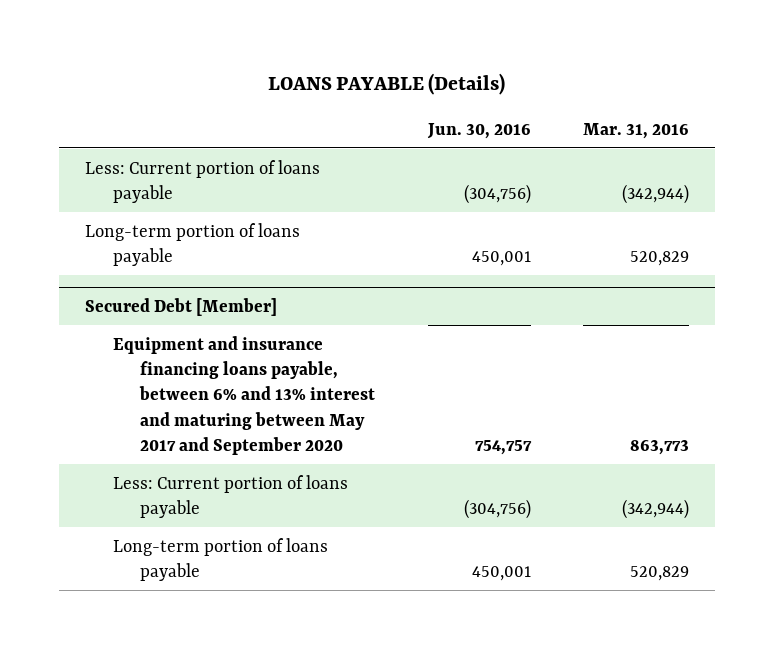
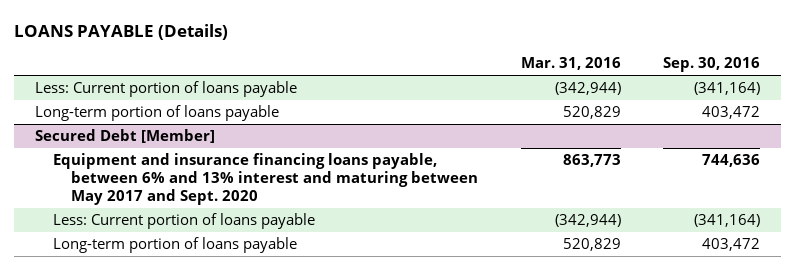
[426,122,531,139] Jun. 30, 2016 -> none
none -> [662,57,760,73] Sep. 30, 2016
[112,335,376,455] Equipment and insurance financing loans payable, between 6% and 13% interest and maturing between May 2017 and September 2020 -> [53,153,479,205] Equipment and insurance financing loans payable, between 6% and 13% interest and maturing between May 2017 and Sept. 2020

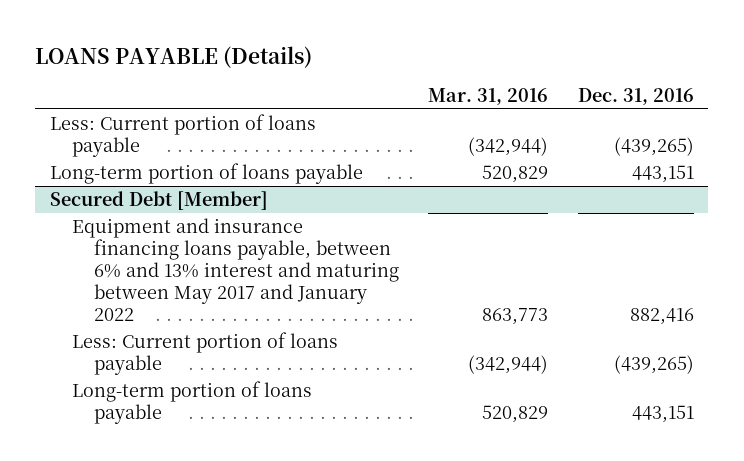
[662,57,760,73] Sep. 30, 2016 -> none
none -> [577,87,694,105] Dec. 31, 2016
[53,153,479,205] Equipment and insurance financing loans payable, between 6% and 13% interest and maturing between May 2017 and Sept. 2020 -> [72,218,400,322] Equipment and insurance financing loans payable, between 6% and 13% interest and maturing between May 2017 and January 2022

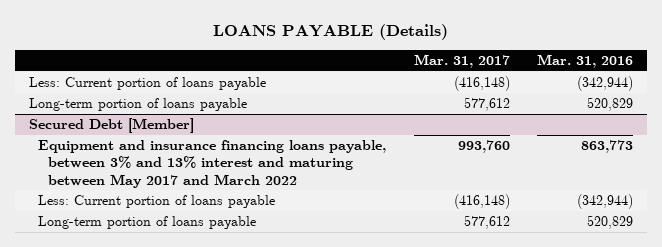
[577,87,694,105] Dec. 31, 2016 -> none
none -> [413,54,510,69] Mar. 31, 2017
[72,218,400,322] Equipment and insurance financing loans payable, between 6% and 13% interest and maturing between May 2017 and January 2022 -> [38,140,387,188] Equipment and insurance financing loans payable, between 3% and 13% interest and maturing between May 2017 and March 2022

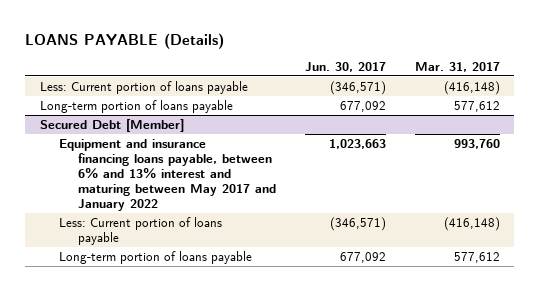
[537,54,634,69] Mar. 31, 2016 -> none
none -> [304,61,386,72] Jun. 30, 2017
[38,140,387,188] Equipment and insurance financing loans payable, between 3% and 13% interest and maturing between May 2017 and March 2022 -> [58,138,276,211] Equipment and insurance financing loans payable, between 6% and 13% interest and maturing between May 2017 and January 2022

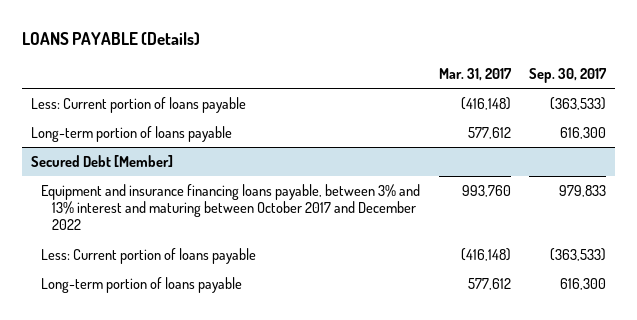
[304,61,386,72] Jun. 30, 2017 -> none
none -> [529,68,608,84] Sep. 30, 2017
[58,138,276,211] Equipment and insurance financing loans payable, between 6% and 13% interest and maturing between May 2017 and January 2022 -> [41,183,421,231] Equipment and insurance financing loans payable, between 3% and 13% interest and maturing between October 2017 and December 2022

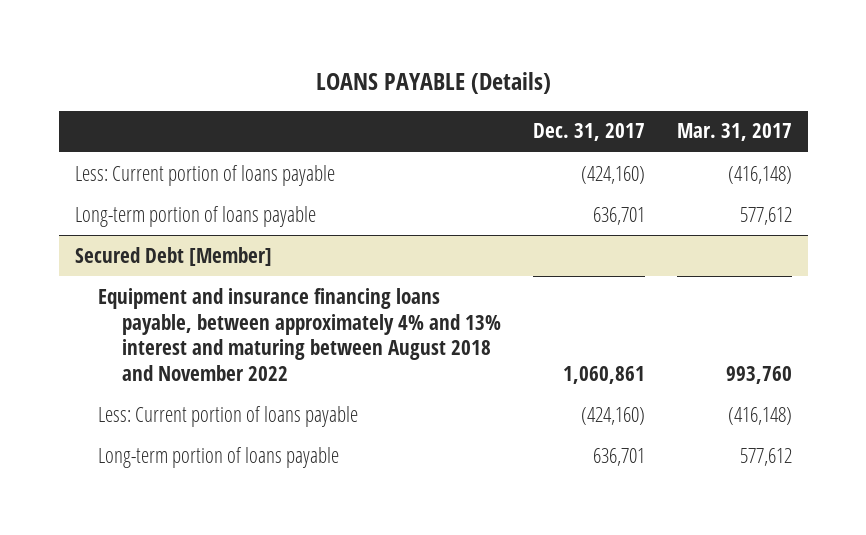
[529,68,608,84] Sep. 30, 2017 -> none
none -> [532,123,645,142] Dec. 31, 2017
[41,183,421,231] Equipment and insurance financing loans payable, between 3% and 13% interest and maturing between October 2017 and December 2022 -> [98,287,502,381] Equipment and insurance financing loans payable, between approximately 4% and 13% interest and maturing between August 2018 and November 2022

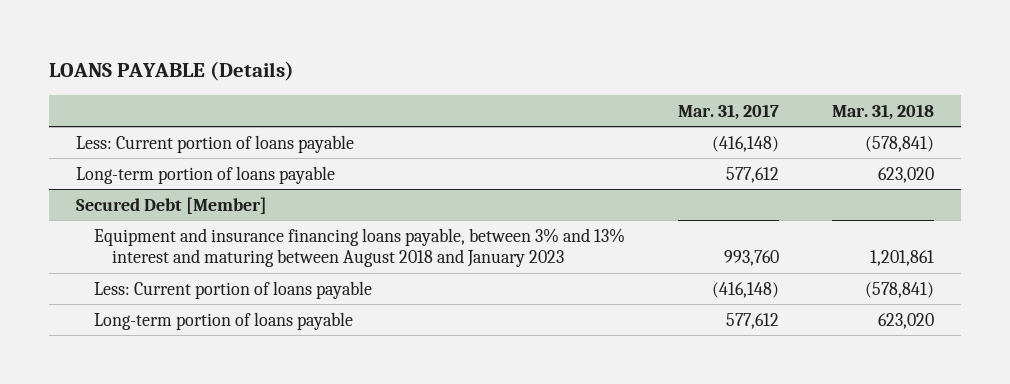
[532,123,645,142] Dec. 31, 2017 -> none
none -> [832,103,935,120] Mar. 31, 2018
[98,287,502,381] Equipment and insurance financing loans payable, between approximately 4% and 13% interest and maturing between August 2018 and November 2022 -> [93,227,625,268] Equipment and insurance financing loans payable, between 3% and 13% interest and maturing between August 2018 and January 2023

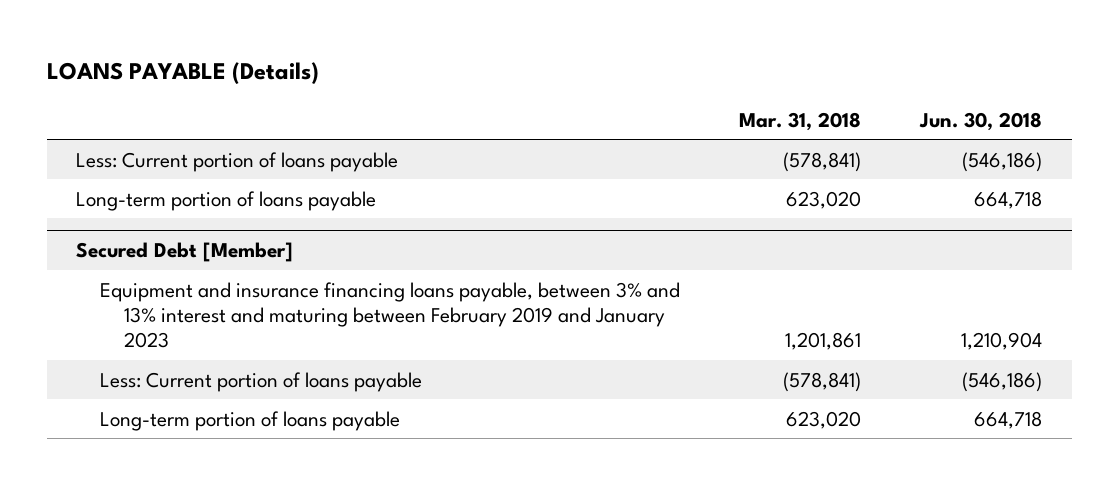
[677,103,779,120] Mar. 31, 2017 -> none
none -> [919,111,1043,131] Jun. 30, 2018
[93,227,625,268] Equipment and insurance financing loans payable, between 3% and 13% interest and maturing between August 2018 and January 2023 -> [99,281,680,348] Equipment and insurance financing loans payable, between 3% and 13% interest and maturing between February 2019 and January 2023

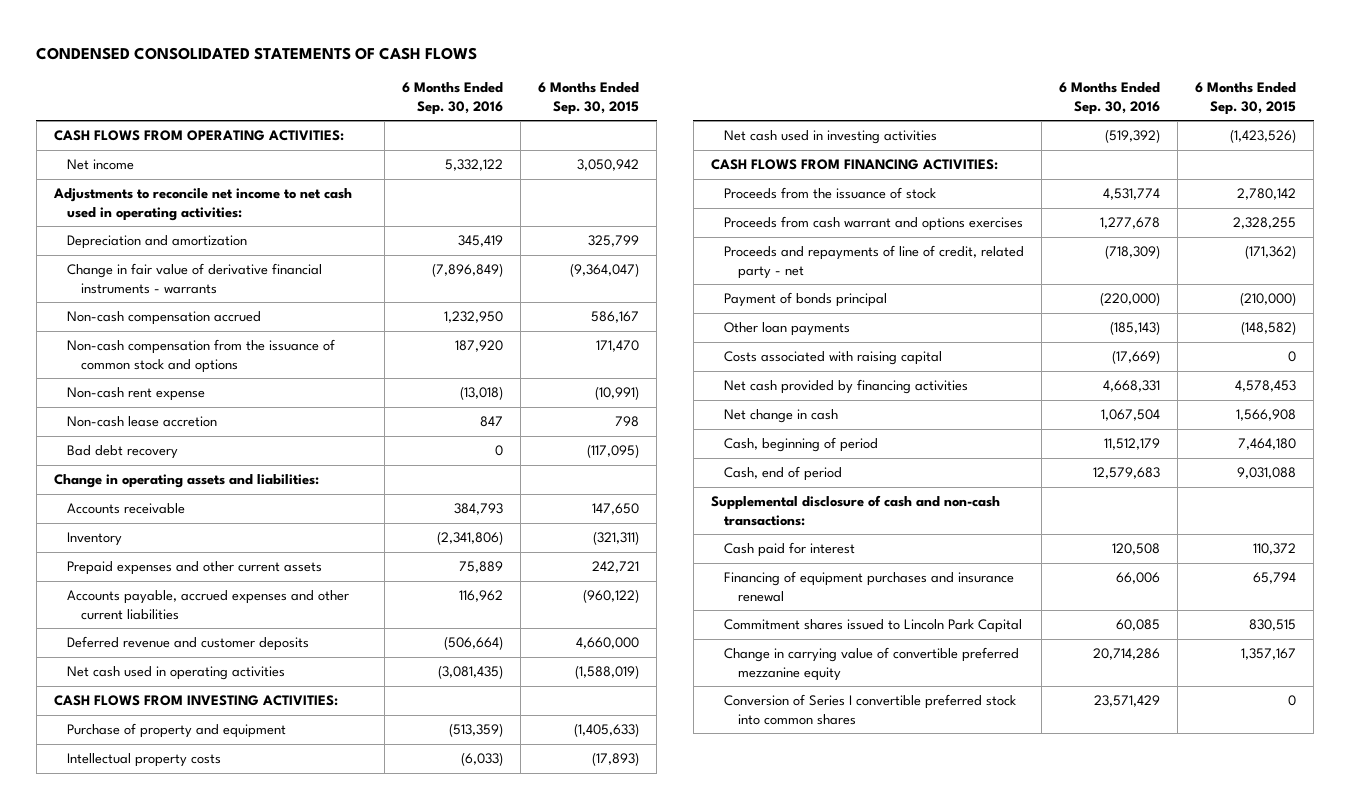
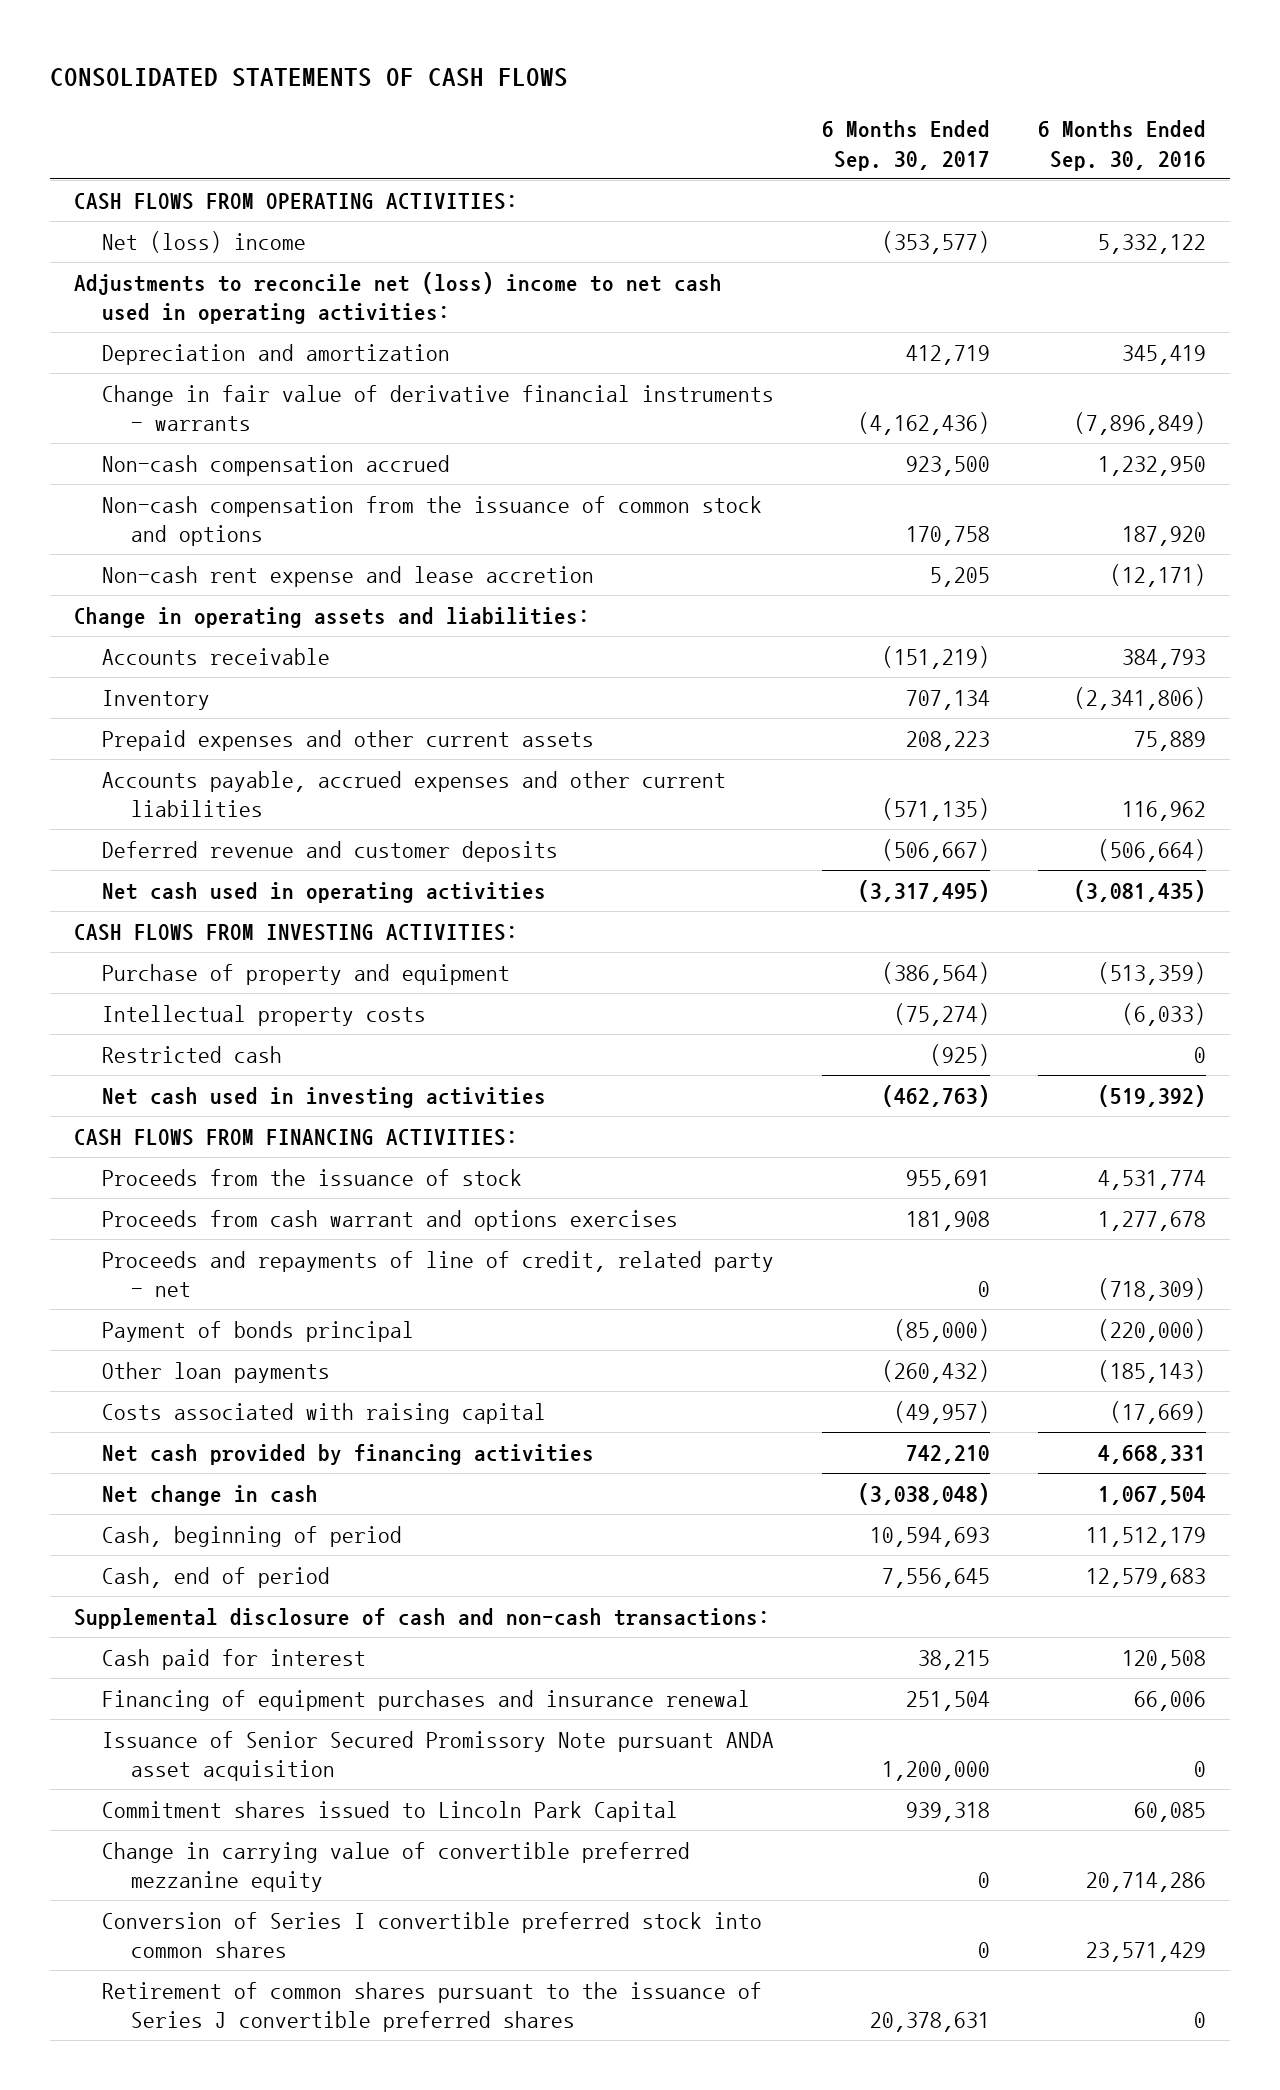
[36,46,478,60] CONDENSED CONSOLIDATED STATEMENTS OF CASH FLOWS -> [49,68,568,88] CONSOLIDATED STATEMENTS OF CASH FLOWS
[538,81,640,115] 6 Months Ended Sep. 30, 2015 -> none
none -> [822,120,991,171] 6 Months Ended Sep. 30, 2017
[67,159,135,171] Net income -> [102,230,307,253] Net (loss) income
[52,188,352,221] Adjustments to reconcile net income to net cash used in operating activities: -> [73,271,722,325] Adjustments to reconcile net (loss) income to net cash used in operating activities:
[67,416,218,428] Non-cash lease accretion -> none
[67,445,179,460] Bad debt recovery -> none
[67,387,206,402] Non-cash rent expense -> [102,565,595,587] Non-cash rent expense and lease accretion
[460,386,504,401] (13,018) -> [1109,563,1206,587] (12,171)
none -> [102,1045,283,1063] Restricted cash
none -> [102,1730,775,1782] Issuance of Senior Secured Promissory Note pursuant ANDA asset acquisition
none -> [102,1981,763,2033] Retirement of common shares pursuant to the issuance of Series J convertible preferred shares

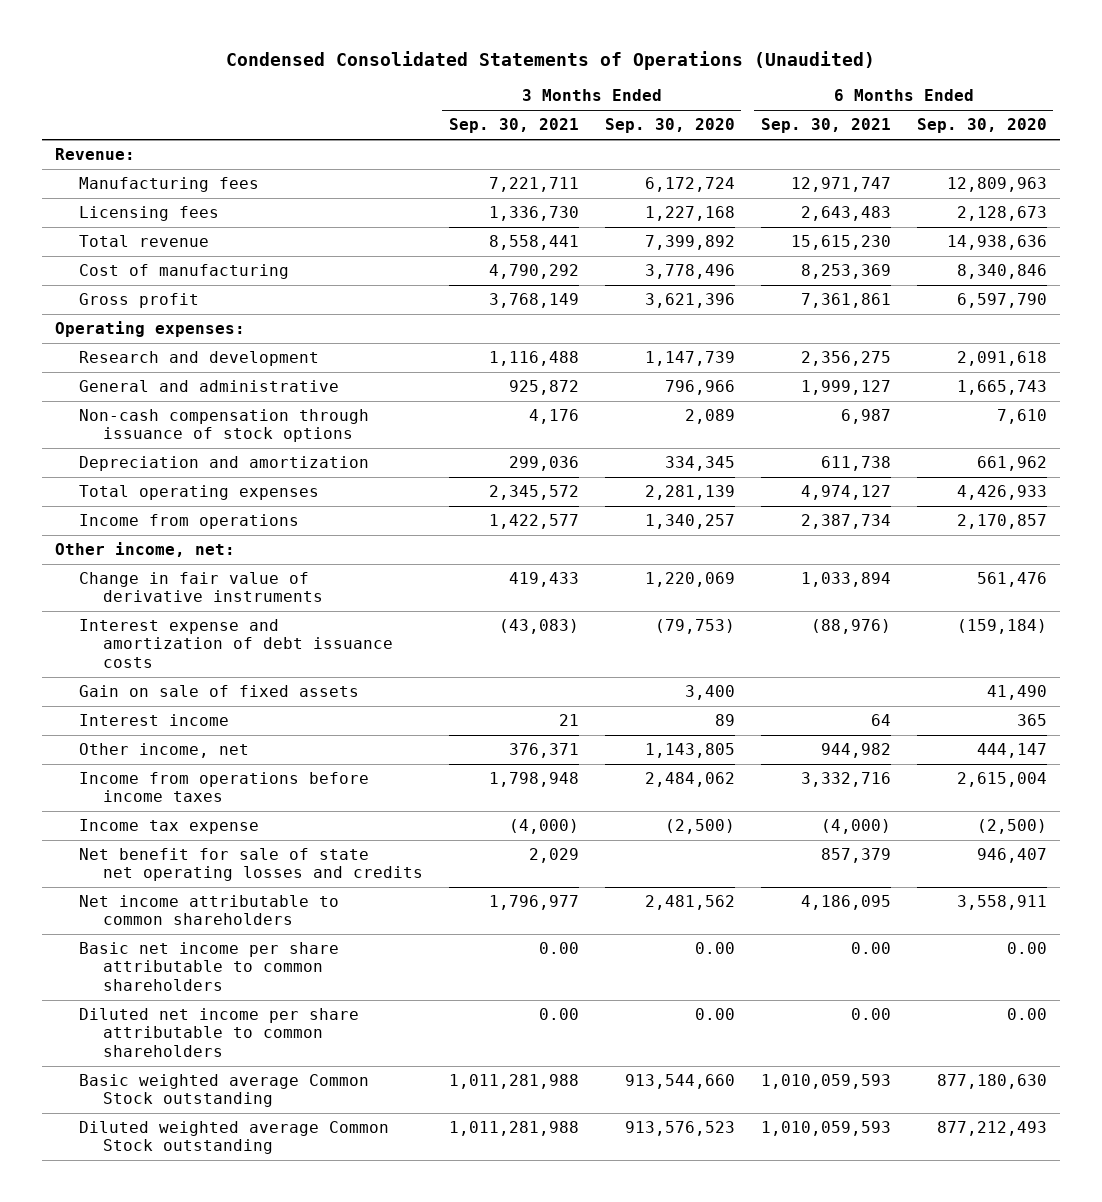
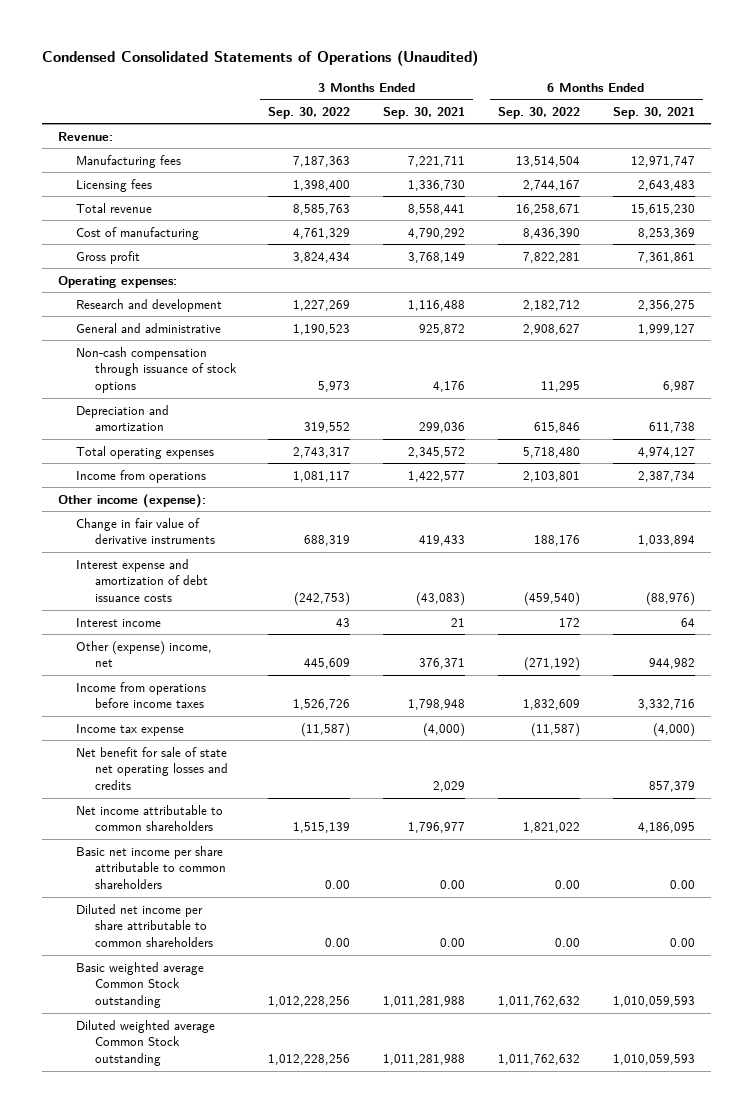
[604,118,735,134] Sep. 30, 2020 -> none
[916,118,1047,134] Sep. 30, 2020 -> none
none -> [268,106,351,119] Sep. 30, 2022
none -> [497,106,580,119] Sep. 30, 2022
[55,542,236,558] Other income, net: -> [58,493,207,508] Other income (expense):
[78,685,359,698] Gain on sale of fixed assets -> none
[78,743,249,759] Other income, net -> [76,640,213,668] Other (expense) income, net

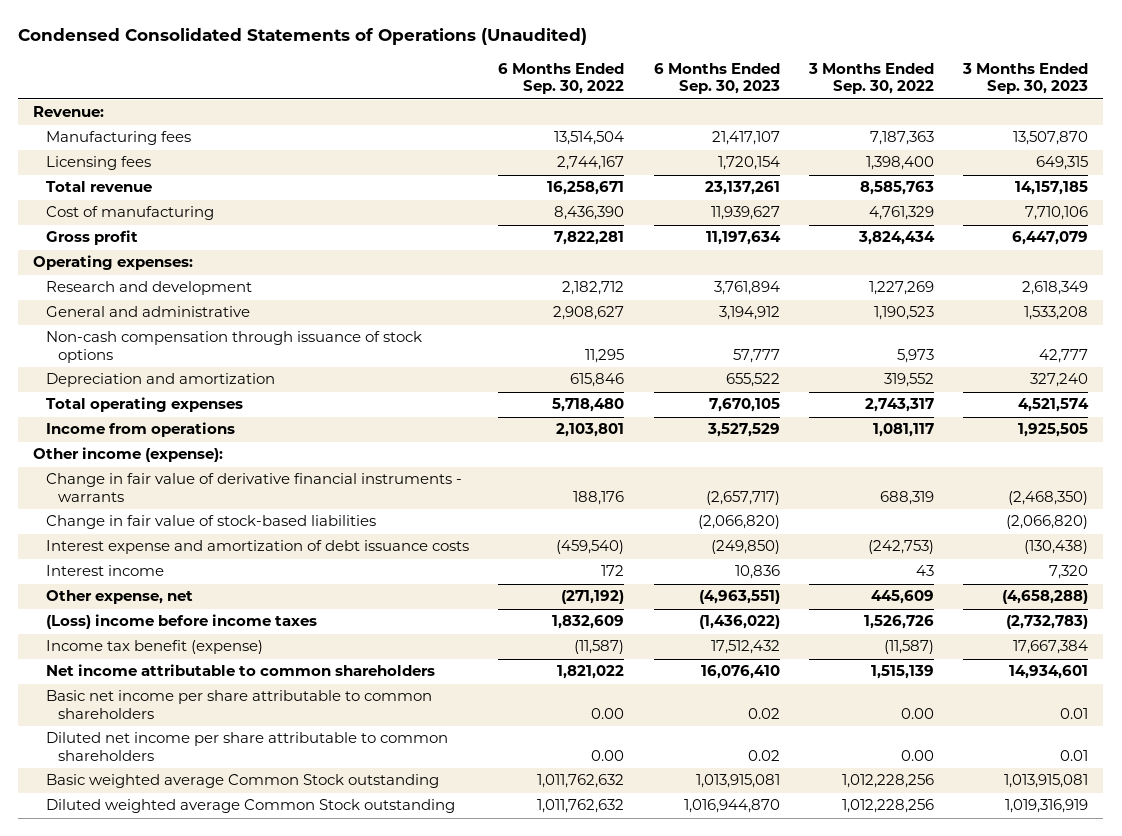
[383,106,466,119] Sep. 30, 2021 -> none
[612,106,695,119] Sep. 30, 2021 -> none
none -> [653,62,780,95] 6 Months Ended Sep. 30, 2023
none -> [962,62,1089,95] 3 Months Ended Sep. 30, 2023
[76,517,215,545] Change in fair value of derivative instruments -> [45,473,462,503] Change in fair value of derivative financial instruments - warrants
none -> [45,515,376,530] Change in fair value of stock-based liabilities
[76,746,228,790] Net benefit for sale of state net operating losses and credits -> none
[76,640,213,668] Other (expense) income, net -> [45,590,193,605] Other expense, net
[76,681,207,709] Income from operations before income taxes -> [45,614,317,630] (Loss) income before income taxes
[76,723,185,736] Income tax expense -> [45,640,263,655] Income tax benefit (expense)

